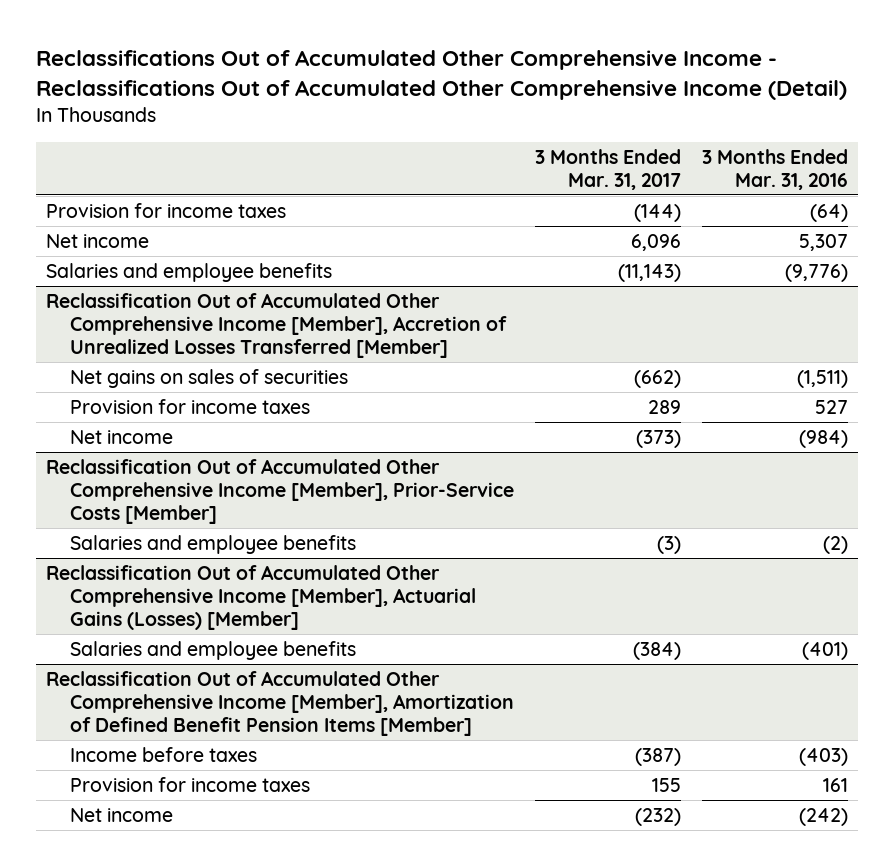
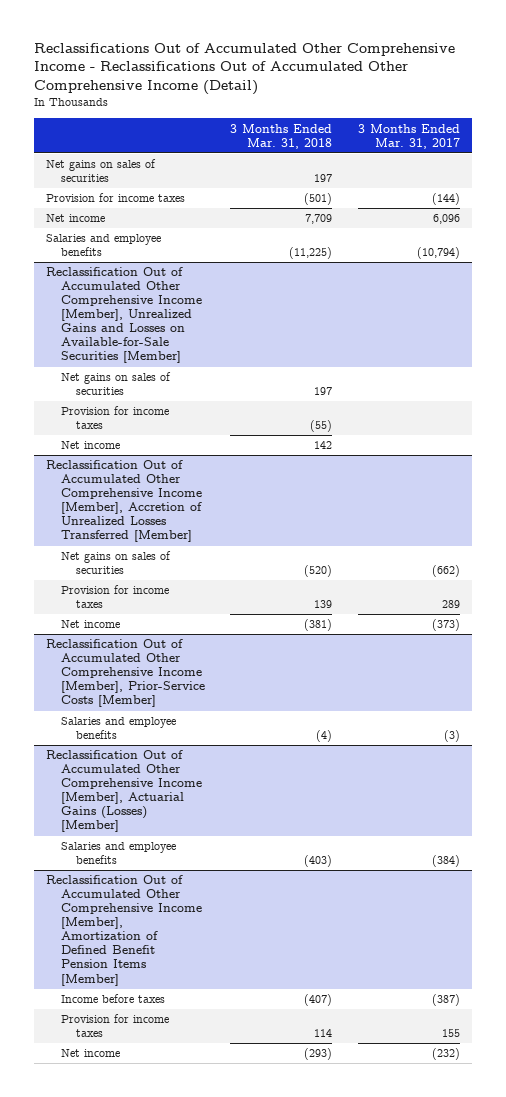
[702,148,849,190] 3 Months Ended Mar. 31, 2016 -> none
none -> [230,123,333,149] 3 Months Ended Mar. 31, 2018
none -> [46,159,157,183] Net gains on sales of securities
[618,264,682,283] (11,143) -> [416,247,460,260] (10,794)
none -> [46,267,203,364] Reclassification Out of Accumulated Other Comprehensive Income [Member], Unrealized Gains and Losses on Available-for-Sale Securities [Member]
none -> [61,372,172,396] Net gains on sales of securities
none -> [61,406,170,430] Provision for income taxes
none -> [61,441,121,450] Net income

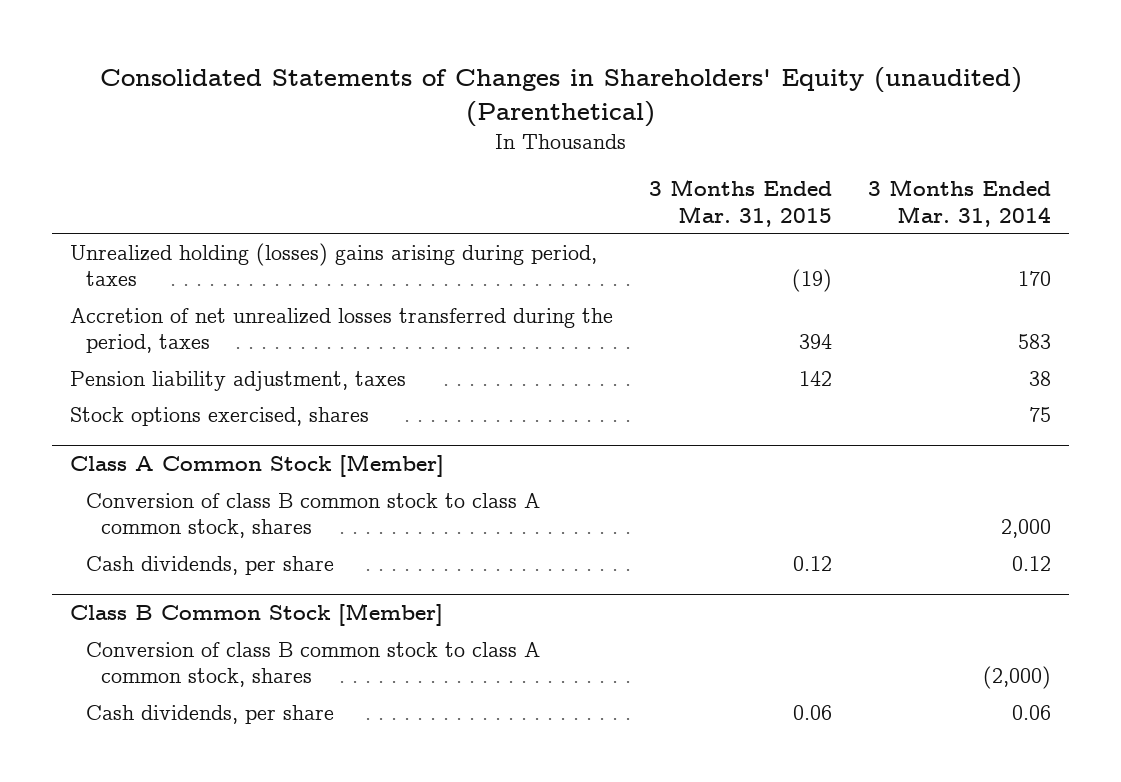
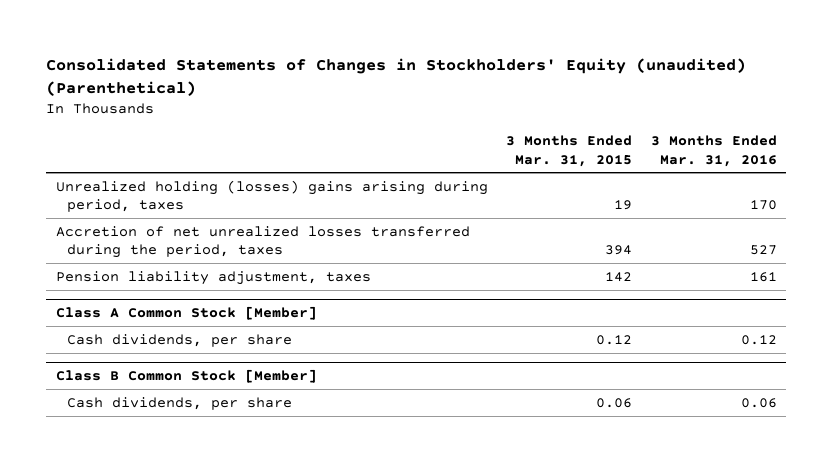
[99,67,1022,127] Consolidated Statements of Changes in Shareholders' Equity (unaudited) (Parenthetical) -> [46,57,747,96] Consolidated Statements of Changes in Stockholders' Equity (unaudited) (Parenthetical)
[868,179,1052,227] 3 Months Ended Mar. 31, 2014 -> none
none -> [650,135,777,167] 3 Months Ended Mar. 31, 2016
[792,269,833,293] (19) -> [614,199,633,210] 19
[70,406,370,426] Stock options exercised, shares -> none
[85,492,540,539] Conversion of class B common stock to class A common stock, shares -> none
[85,641,540,688] Conversion of class B common stock to class A common stock, shares -> none

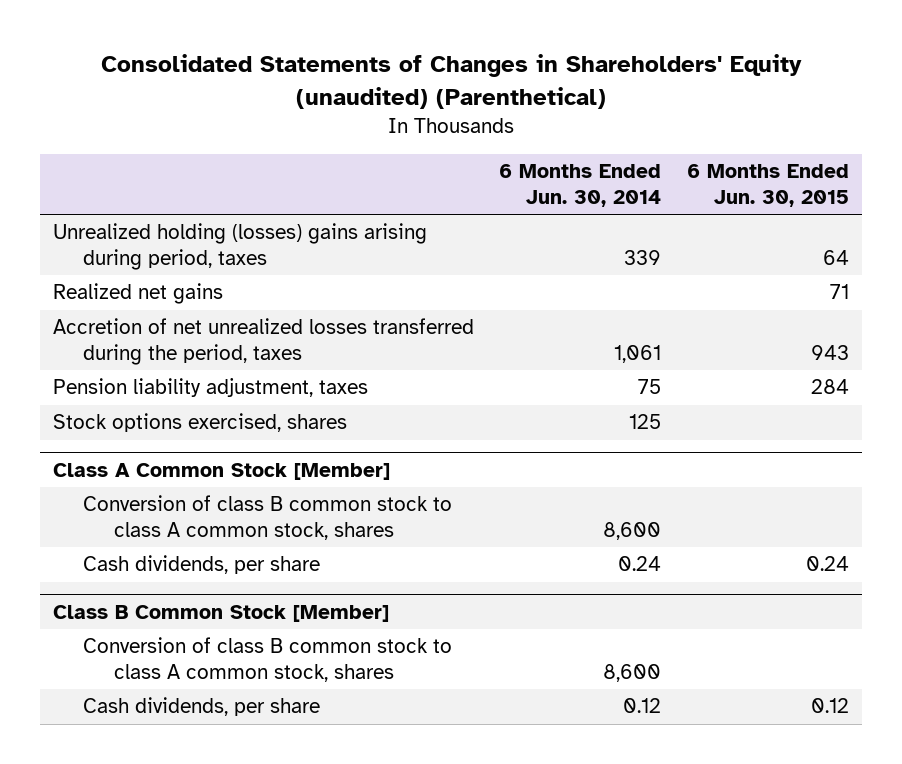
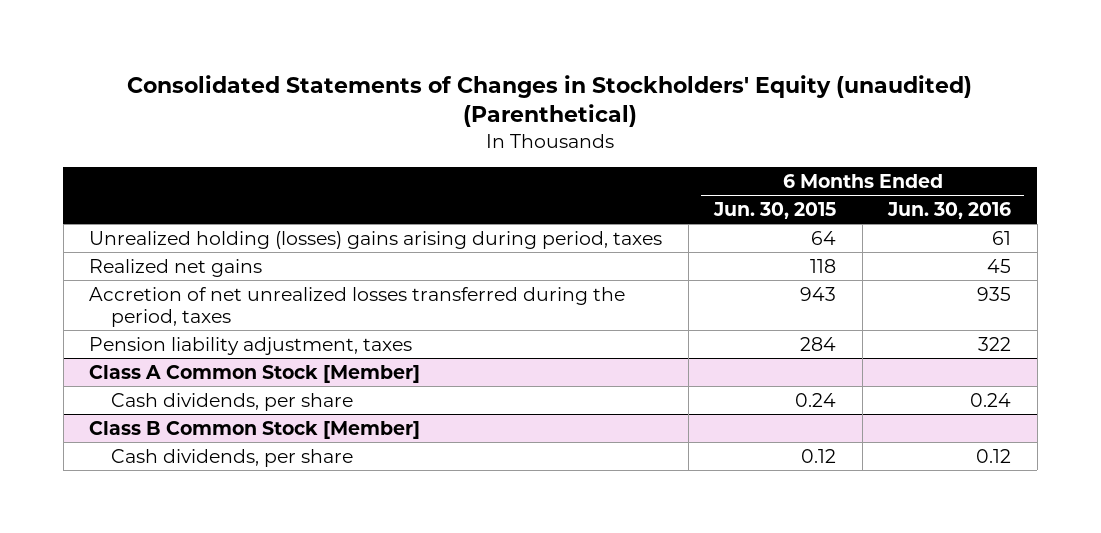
[100,54,802,109] Consolidated Statements of Changes in Shareholders' Equity (unaudited) (Parenthetical) -> [127,74,973,128] Consolidated Statements of Changes in Stockholders' Equity (unaudited) (Parenthetical)
[499,164,662,207] 6 Months Ended Jun. 30, 2014 -> none
none -> [887,201,1012,219] Jun. 30, 2016
[829,284,849,300] 71 -> [810,258,837,273] 118
[52,413,347,433] Stock options exercised, shares -> none
[83,495,453,540] Conversion of class B common stock to class A common stock, shares -> none
[83,637,453,682] Conversion of class B common stock to class A common stock, shares -> none

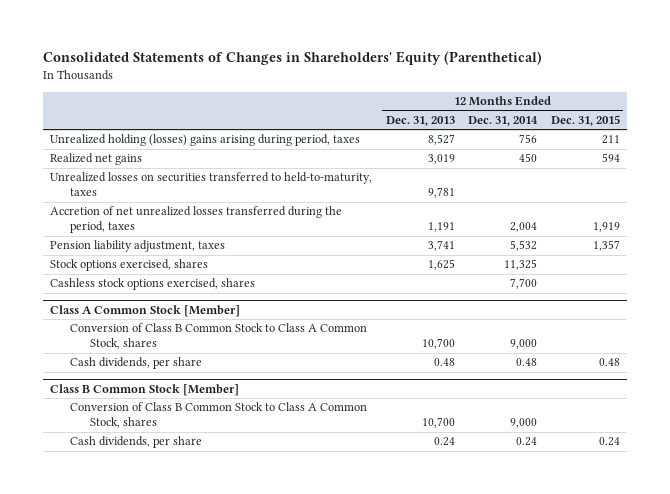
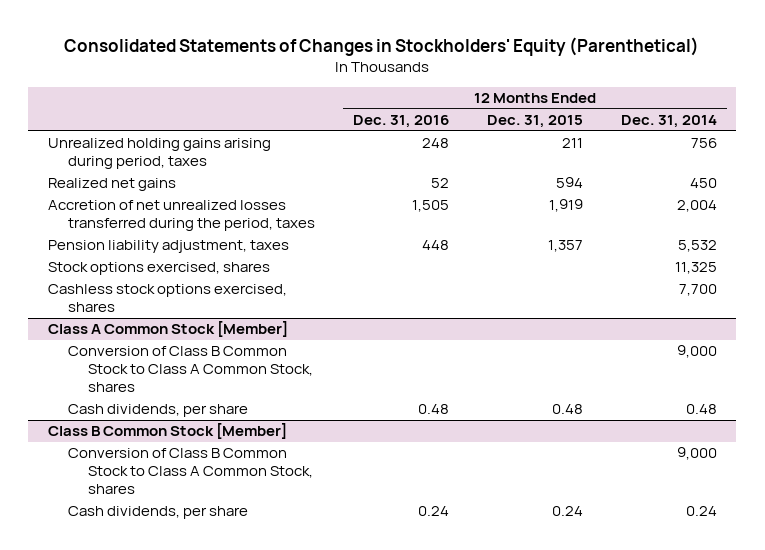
[43,51,543,66] Consolidated Statements of Changes in Shareholders' Equity (Parenthetical) -> [64,36,700,56] Consolidated Statements of Changes in Stockholders' Equity (Parenthetical)
[385,116,455,127] Dec. 31, 2013 -> none
none -> [352,115,449,129] Dec. 31, 2016
[49,134,360,147] Unrealized holding (losses) gains arising during period, taxes -> [47,138,271,170] Unrealized holding gains arising during period, taxes
[49,172,372,197] Unrealized losses on securities transferred to held-to-maturity, taxes -> none

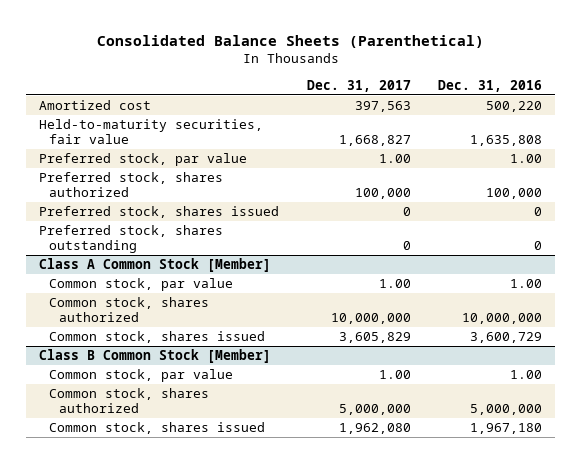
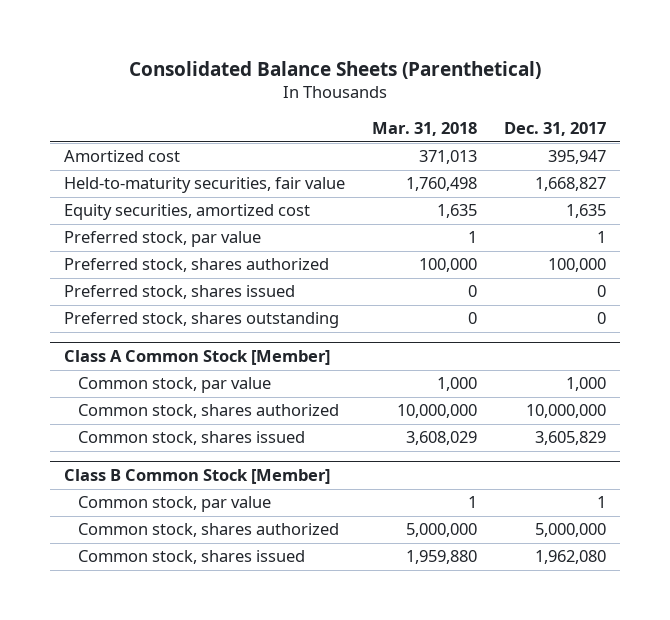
[437,79,542,92] Dec. 31, 2016 -> none
none -> [372,122,478,137] Mar. 31, 2018
[354,101,411,113] 397,563 -> [548,150,607,165] 395,947
none -> [63,204,310,221] Equity securities, amortized cost
[378,154,411,164] 1.00 -> [597,231,607,244] 1
[378,279,411,289] 1.00 -> [566,377,607,392] 1,000
[378,370,411,380] 1.00 -> [597,496,607,509] 1

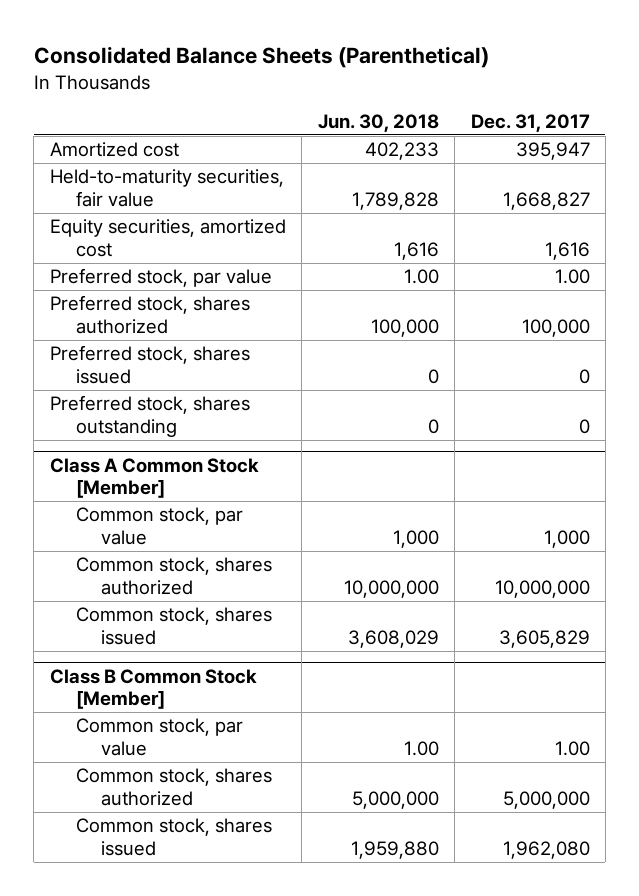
[372,122,478,137] Mar. 31, 2018 -> none
none -> [317,113,439,132] Jun. 30, 2018
[566,204,607,219] 1,635 -> [544,242,590,261] 1,616
[597,231,607,244] 1 -> [554,269,590,285] 1.00
[597,496,607,509] 1 -> [554,741,590,757] 1.00

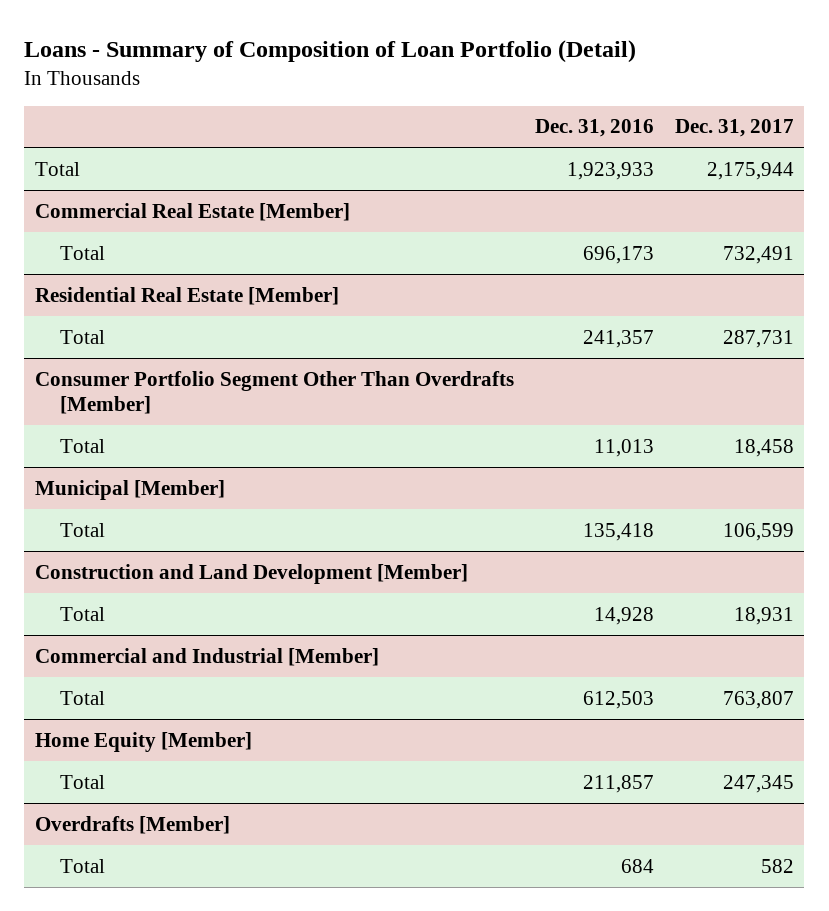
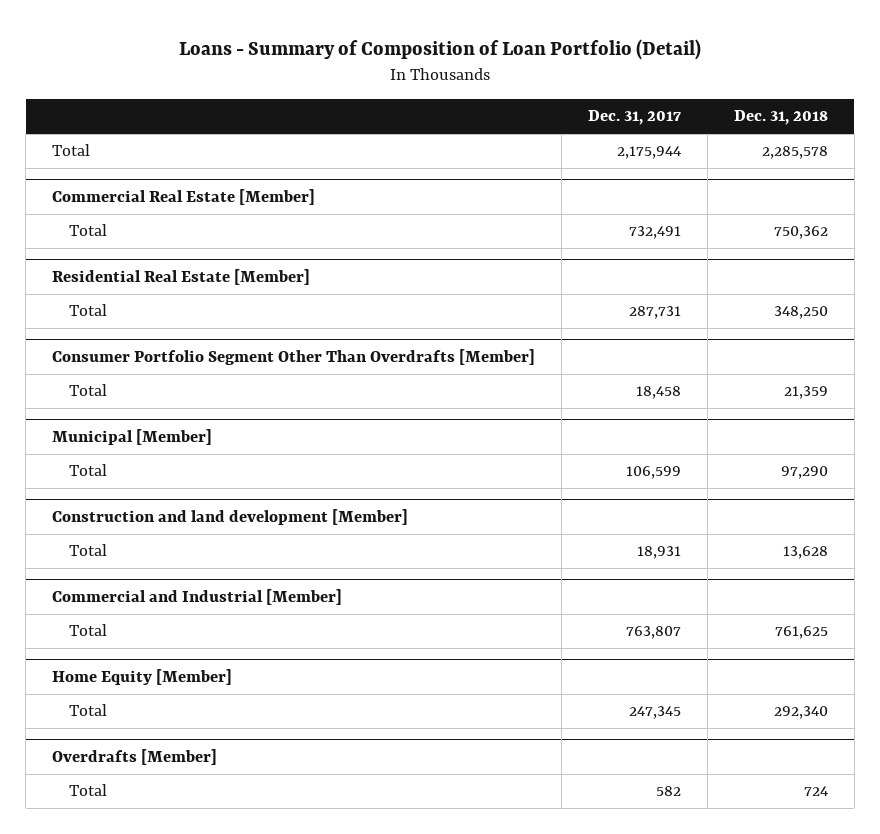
[534,119,654,138] Dec. 31, 2016 -> none
none -> [733,110,828,126] Dec. 31, 2018
[34,563,468,584] Construction and Land Development [Member] -> [52,509,409,526] Construction and land development [Member]

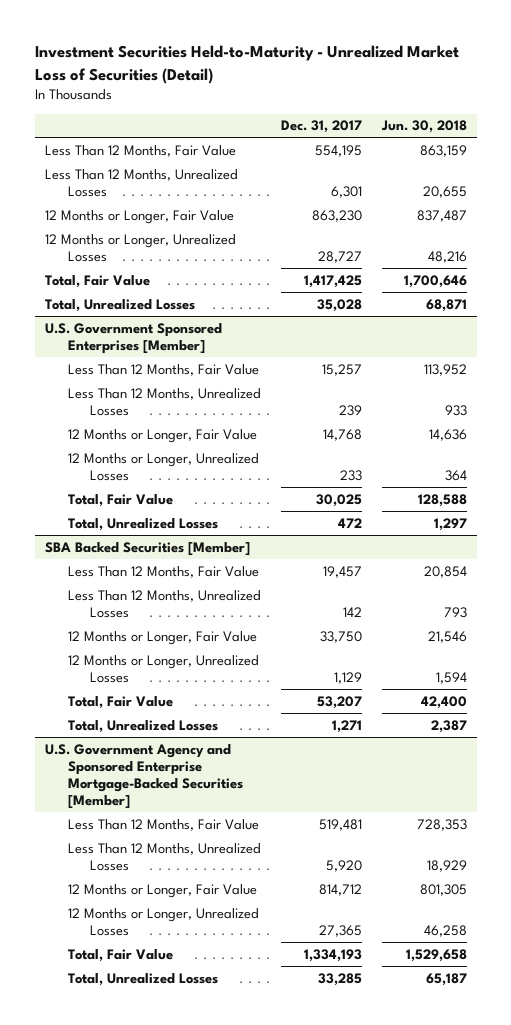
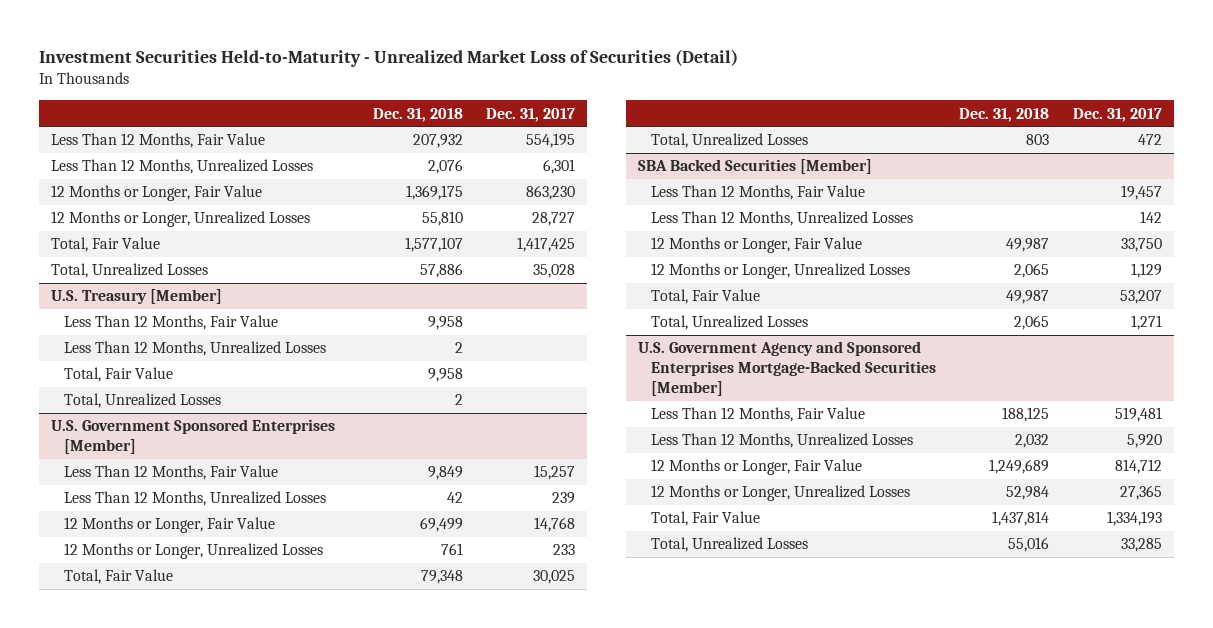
[380,120,467,134] Jun. 30, 2018 -> none
none -> [372,107,463,122] Dec. 31, 2018
none -> [50,289,222,305] U.S. Treasury [Member]
none -> [64,315,279,331] Less Than 12 Months, Fair Value
none -> [64,341,327,357] Less Than 12 Months, Unrealized Losses
none -> [64,367,174,383] Total, Fair Value
none -> [64,393,222,409] Total, Unrealized Losses
[44,743,243,810] U.S. Government Agency and Sponsored Enterprise Mortgage-Backed Securities [Member] -> [637,341,937,396] U.S. Government Agency and Sponsored Enterprises Mortgage-Backed Securities [Member]

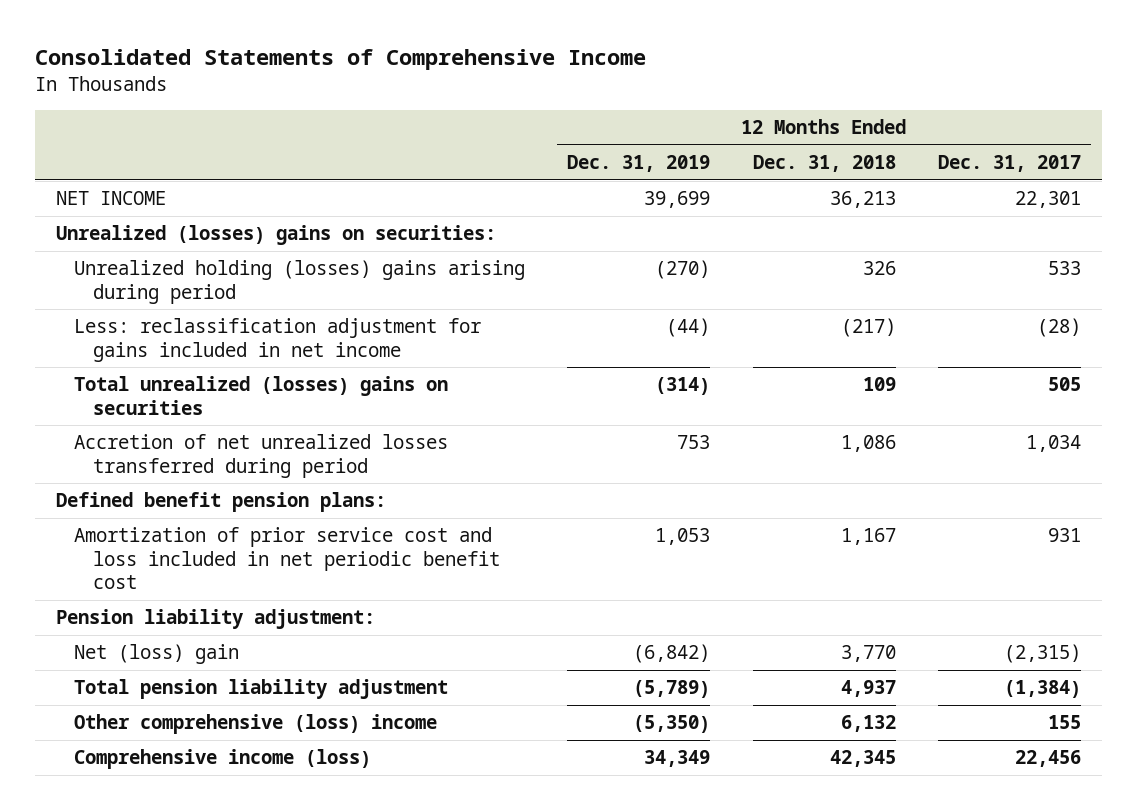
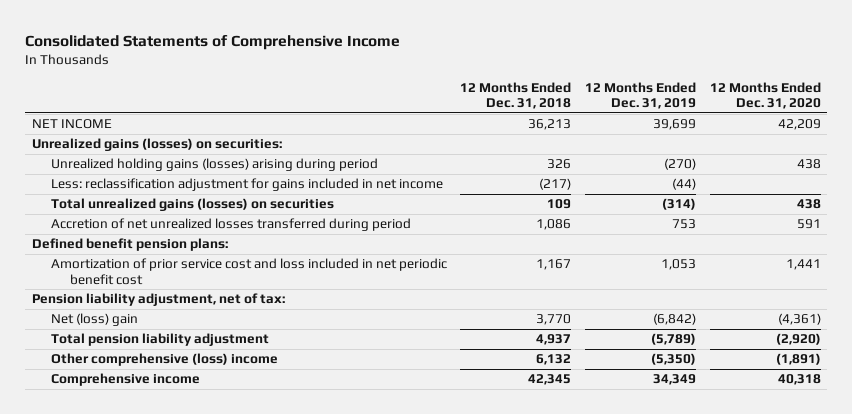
[937,155,1081,173] Dec. 31, 2017 -> none
none -> [709,81,821,110] 12 Months Ended Dec. 31, 2020
[56,225,497,246] Unrealized (losses) gains on securities: -> [31,138,282,152] Unrealized gains (losses) on securities:
[74,260,526,304] Unrealized holding (losses) gains arising during period -> [50,158,378,172] Unrealized holding gains (losses) arising during period
[74,376,449,415] Total unrealized (losses) gains on securities -> [50,198,334,212] Total unrealized gains (losses) on securities
[56,609,376,630] Pension liability adjustment: -> [31,293,285,307] Pension liability adjustment, net of tax:
[74,749,372,770] Comprehensive income (loss) -> [50,373,200,387] Comprehensive income

